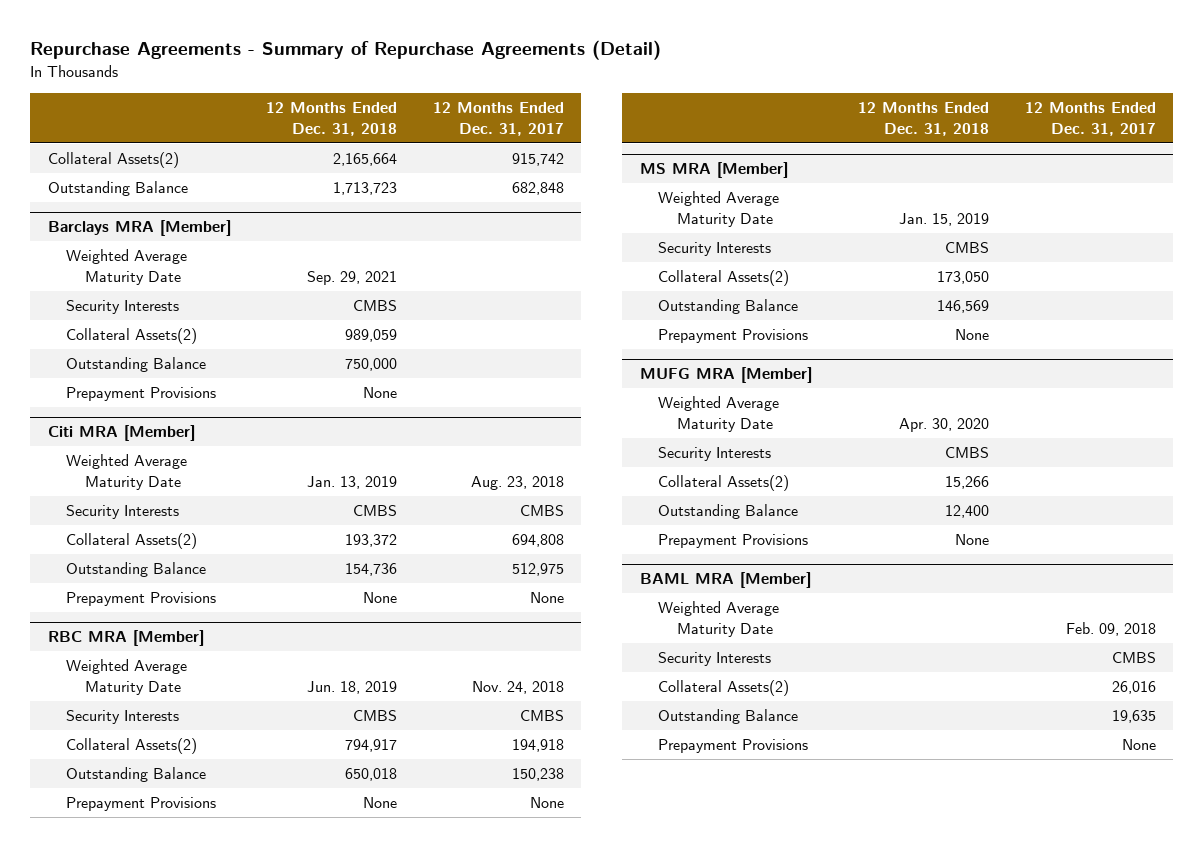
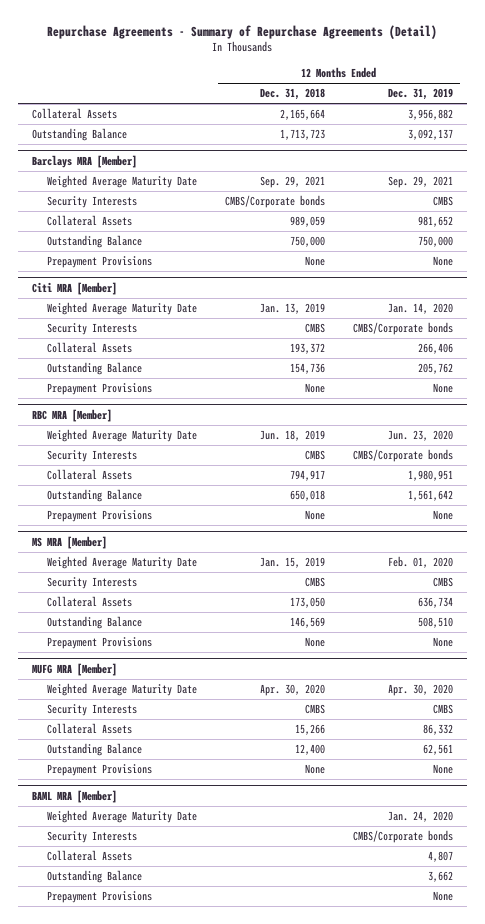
[432,102,564,136] 12 Months Ended Dec. 31, 2017 -> none
none -> [387,88,453,101] Dec. 31, 2019
[47,152,179,169] Collateral Assets(2) -> [31,108,117,120] Collateral Assets
[353,300,398,312] CMBS -> [224,195,325,209] CMBS/Corporate bonds
[66,328,198,345] Collateral Assets(2) -> [46,215,132,227] Collateral Assets
[66,533,198,550] Collateral Assets(2) -> [46,342,132,354] Collateral Assets
[66,738,198,755] Collateral Assets(2) -> [46,469,132,481] Collateral Assets
[658,270,790,287] Collateral Assets(2) -> [46,596,132,608] Collateral Assets
[658,475,790,492] Collateral Assets(2) -> [46,723,132,735] Collateral Assets
[658,680,790,697] Collateral Assets(2) -> [46,850,132,862] Collateral Assets

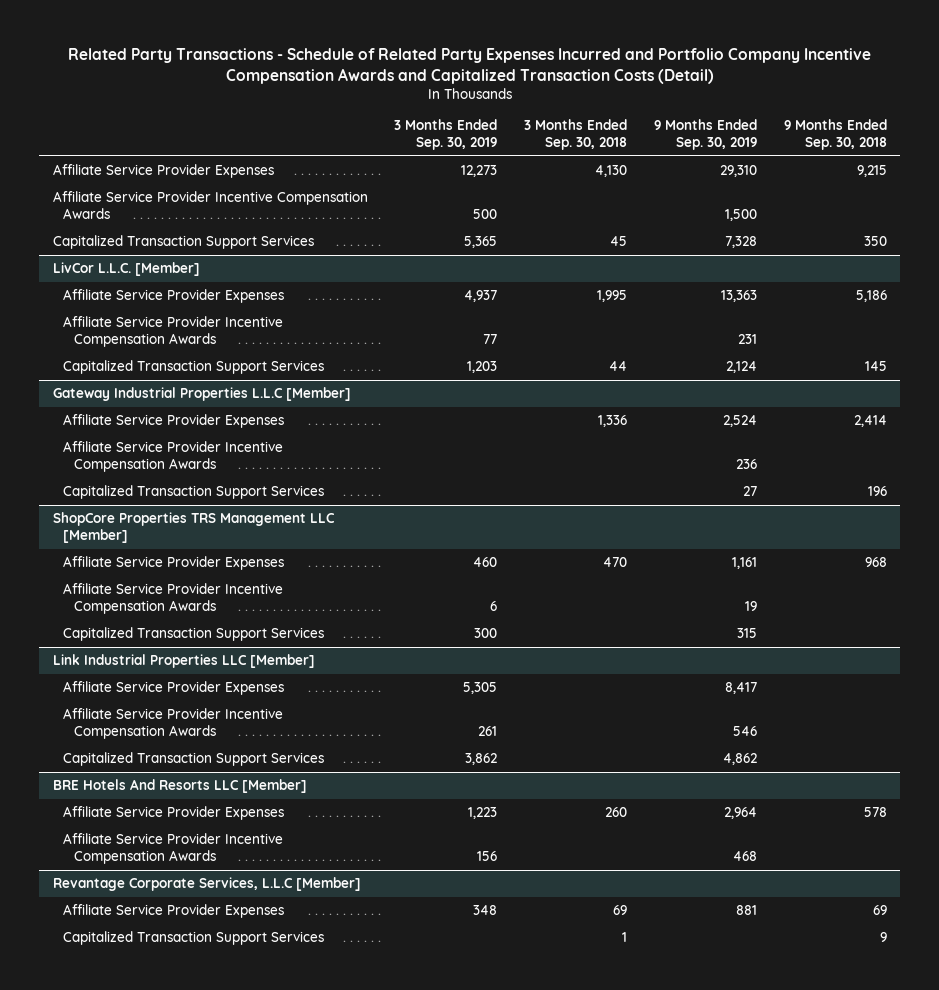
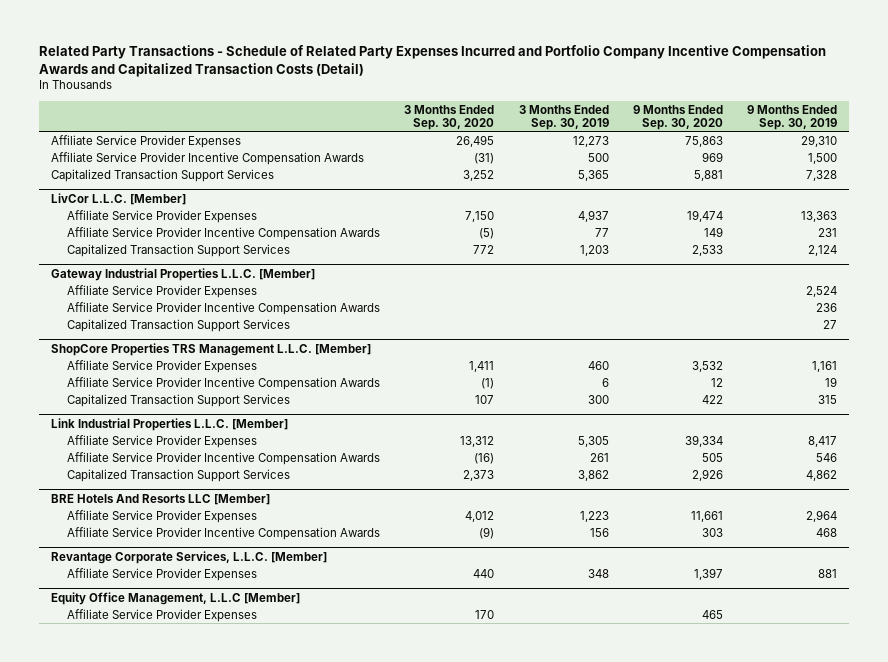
[524,119,628,151] 3 Months Ended Sep. 30, 2018 -> none
[783,119,887,151] 9 Months Ended Sep. 30, 2018 -> none
none -> [404,104,495,130] 3 Months Ended Sep. 30, 2020
none -> [632,104,723,130] 9 Months Ended Sep. 30, 2020
[52,387,351,402] Gateway Industrial Properties L.L.C [Member] -> [50,267,315,281] Gateway Industrial Properties L.L.C. [Member]
[52,512,335,544] ShopCore Properties TRS Management LLC [Member] -> [50,342,371,356] ShopCore Properties TRS Management L.L.C. [Member]
[52,654,315,669] Link Industrial Properties LLC [Member] -> [50,417,288,431] Link Industrial Properties L.L.C. [Member]
[52,877,361,892] Revantage Corporate Services, L.L.C [Member] -> [50,550,327,564] Revantage Corporate Services, L.L.C. [Member]
[63,931,325,946] Capitalized Transaction Support Services -> none
none -> [50,591,300,605] Equity Office Management, L.L.C [Member]
none -> [67,608,258,622] Affiliate Service Provider Expenses

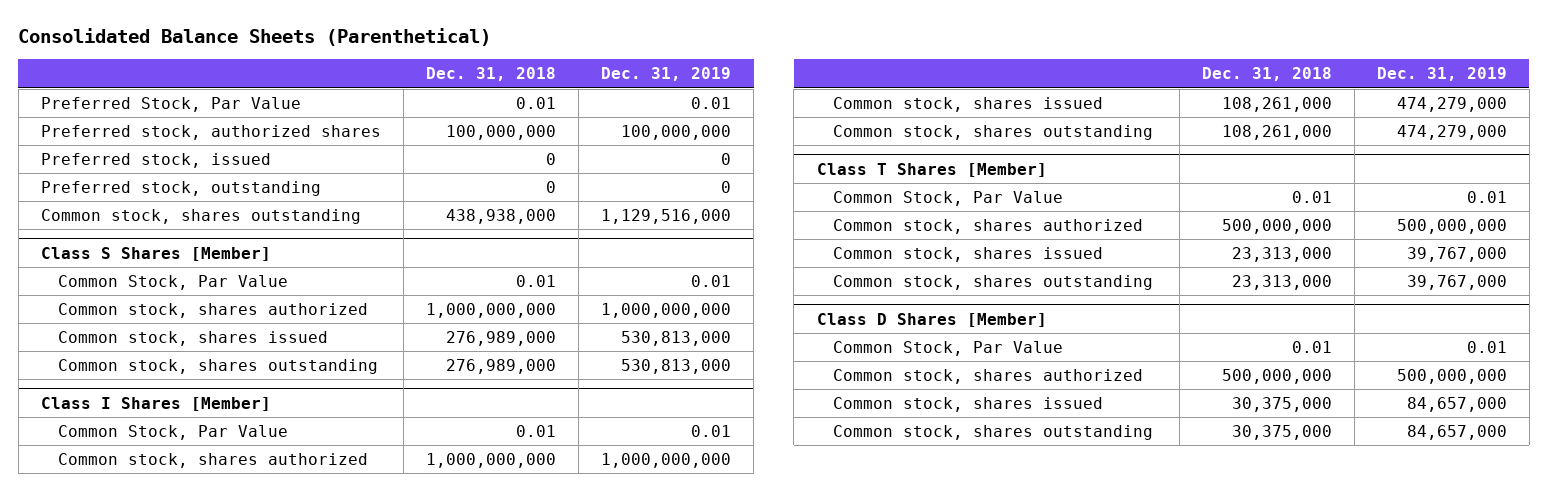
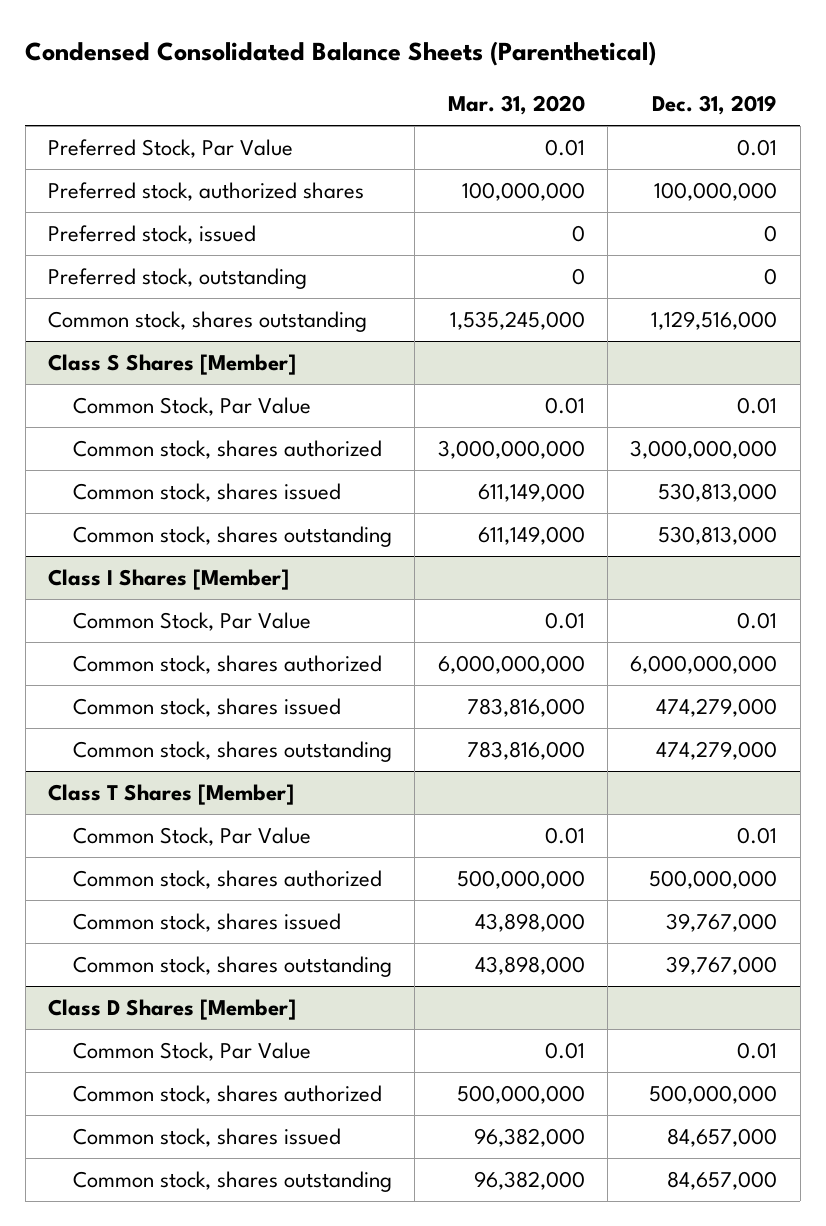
[18,28,492,47] Consolidated Balance Sheets (Parenthetical) -> [25,41,657,67] Condensed Consolidated Balance Sheets (Parenthetical)
[425,67,556,82] Dec. 31, 2018 -> none
none -> [447,95,585,116] Mar. 31, 2020
[601,303,732,319] 1,000,000,000 -> [630,439,778,459] 3,000,000,000
[601,453,732,469] 1,000,000,000 -> [630,654,778,674] 6,000,000,000

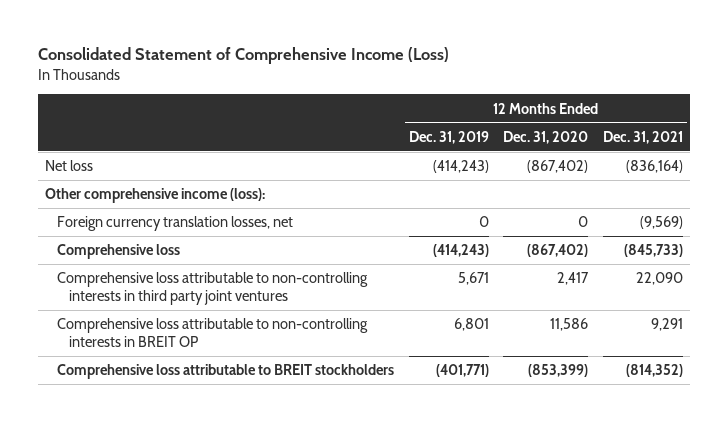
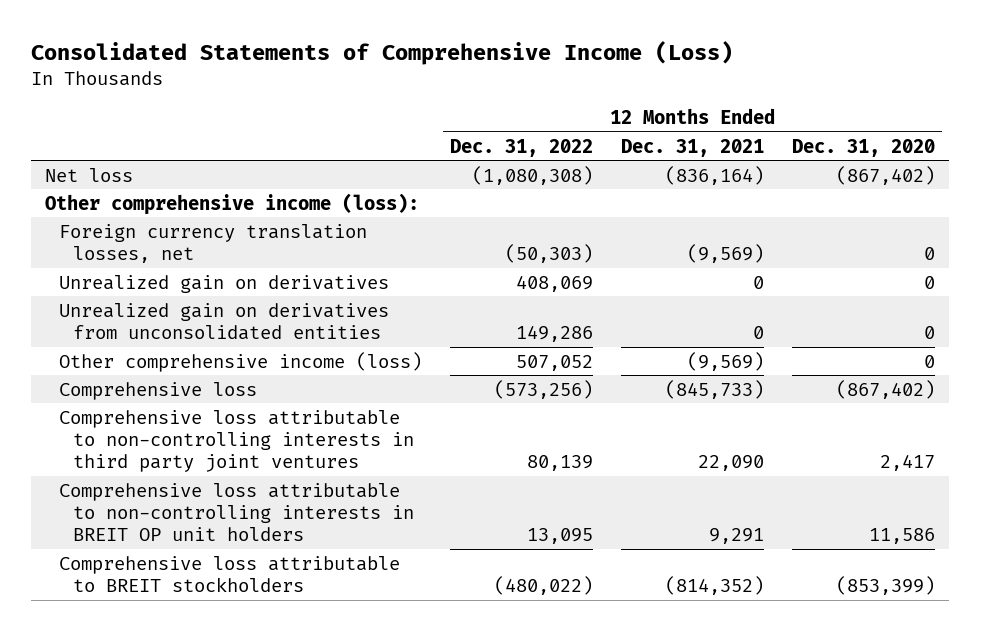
[38,47,450,65] Consolidated Statement of Comprehensive Income (Loss) -> [31,41,734,66] Consolidated Statements of Comprehensive Income (Loss)
[408,130,489,144] Dec. 31, 2019 -> none
none -> [450,138,594,157] Dec. 31, 2022
none -> [59,274,390,293] Unrealized gain on derivatives
none -> [59,302,390,340] Unrealized gain on derivatives from unconsolidated entities
none -> [59,351,423,372] Other comprehensive income (loss)
[56,318,368,347] Comprehensive loss attributable to non-controlling interests in BREIT OP -> [59,482,414,542] Comprehensive loss attributable to non-controlling interests in BREIT OP unit holders

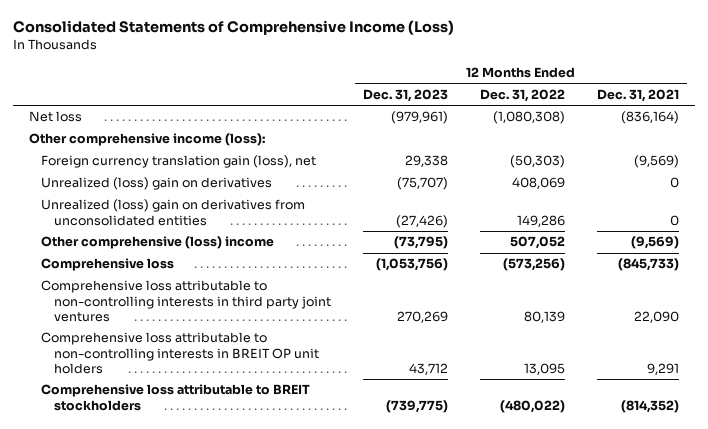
[792,138,936,157] Dec. 31, 2020 -> none
none -> [362,88,448,102] Dec. 31, 2023
[59,223,368,263] Foreign currency translation losses, net -> [41,155,317,169] Foreign currency translation gain (loss), net
[59,274,390,293] Unrealized gain on derivatives -> [41,177,273,191] Unrealized (loss) gain on derivatives
[59,302,390,340] Unrealized gain on derivatives from unconsolidated entities -> [41,199,306,226] Unrealized (loss) gain on derivatives from unconsolidated entities
[59,351,423,372] Other comprehensive income (loss) -> [41,236,275,250] Other comprehensive (loss) income

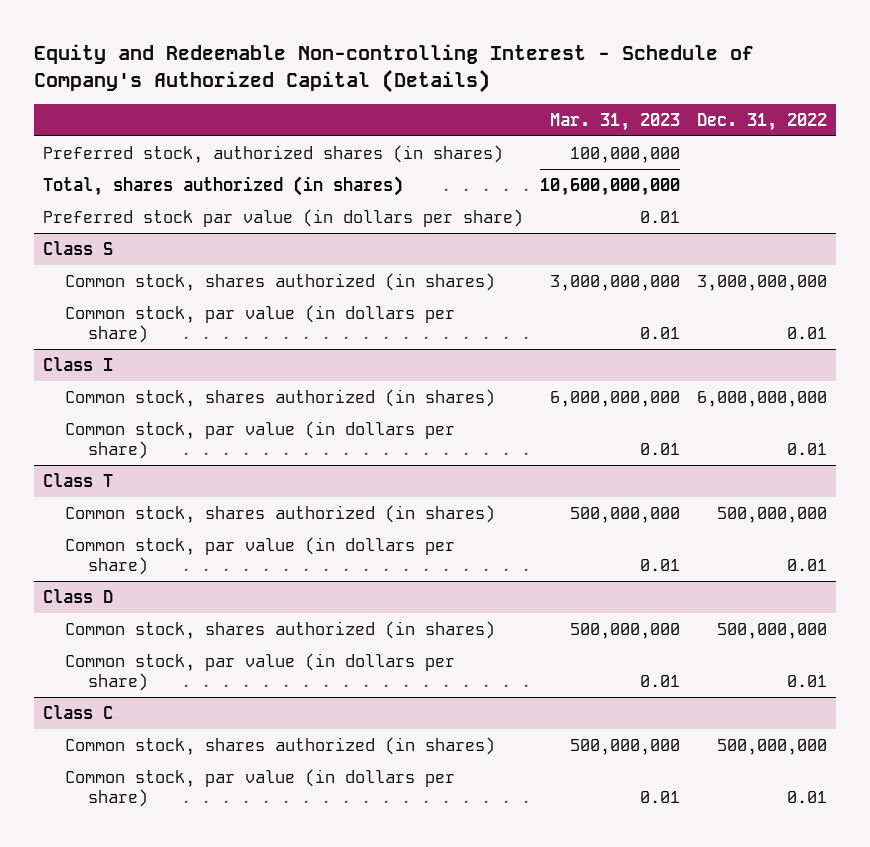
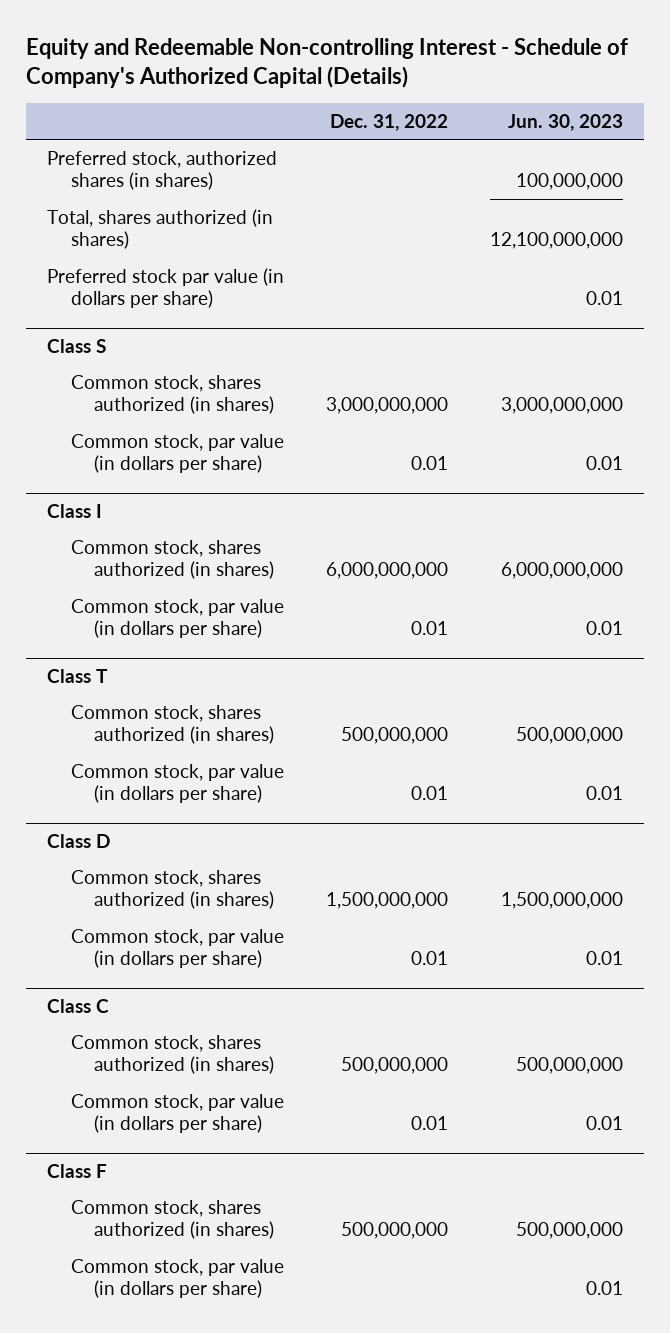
[549,112,680,131] Mar. 31, 2023 -> none
none -> [508,113,624,131] Jun. 30, 2023
[716,622,827,639] 500,000,000 -> [325,892,448,910] 1,500,000,000
none -> [46,1164,107,1179] Class F
none -> [70,1199,275,1240] Common stock, shares authorized (in shares)
none -> [70,1258,284,1299] Common stock, par value (in dollars per share)

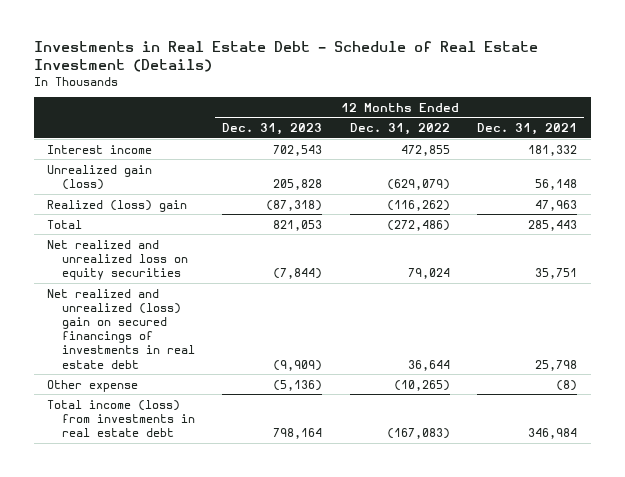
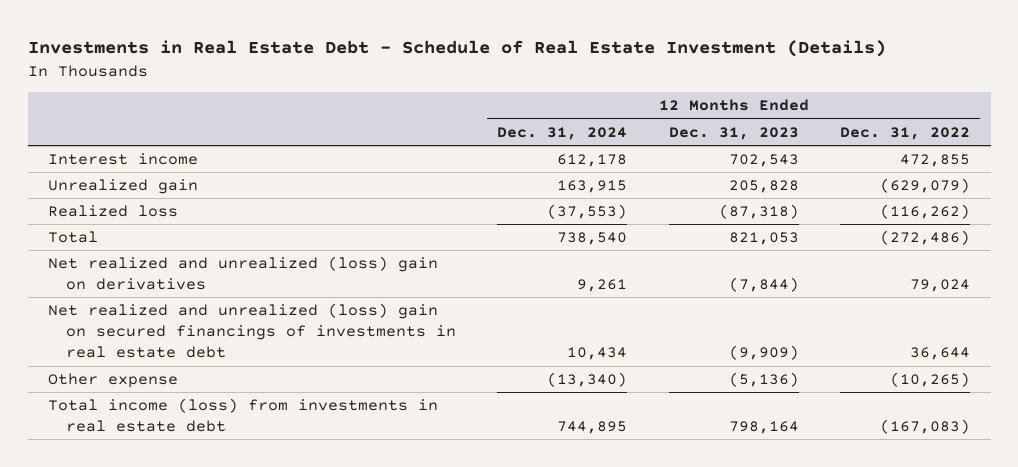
[477,123,578,136] Dec. 31, 2021 -> none
none -> [497,126,628,140] Dec. 31, 2024
[47,164,153,190] Unrealized gain (loss) -> [48,179,199,195] Unrealized gain
[47,199,188,212] Realized (loss) gain -> [48,205,179,218] Realized loss
[47,239,188,280] Net realized and unrealized loss on equity securities -> [48,256,439,291] Net realized and unrealized (loss) gain on derivatives

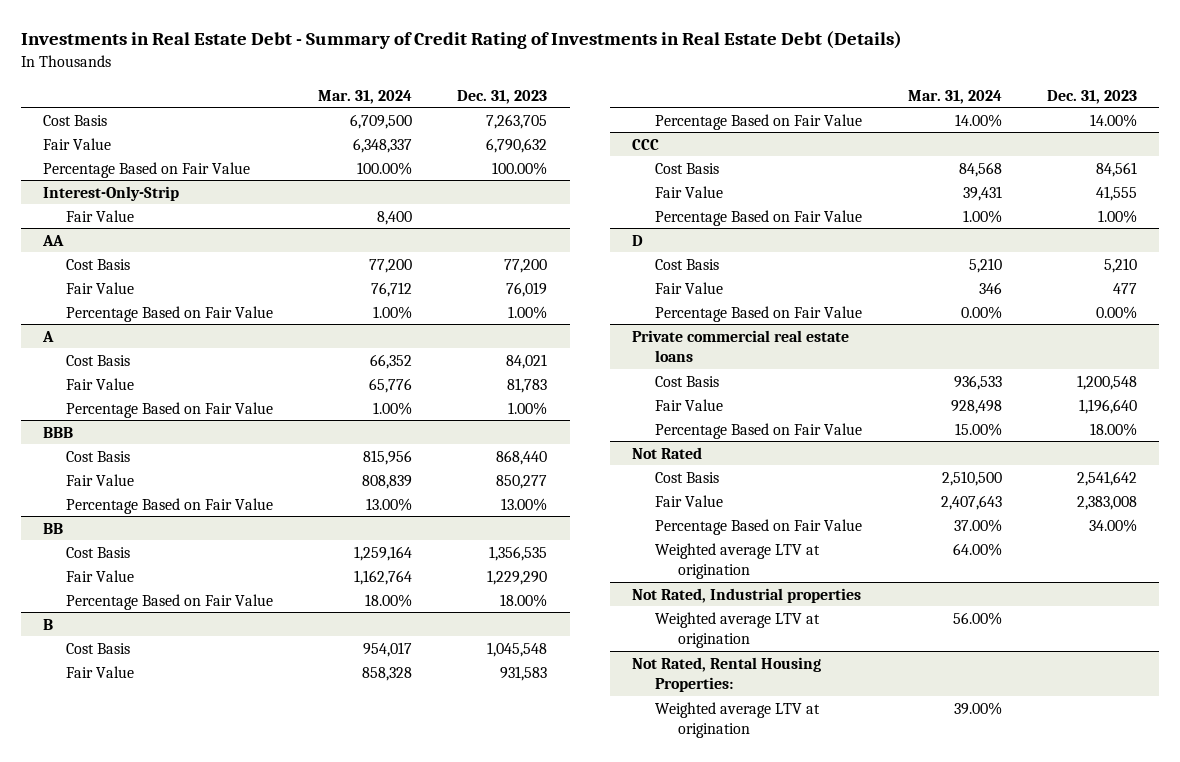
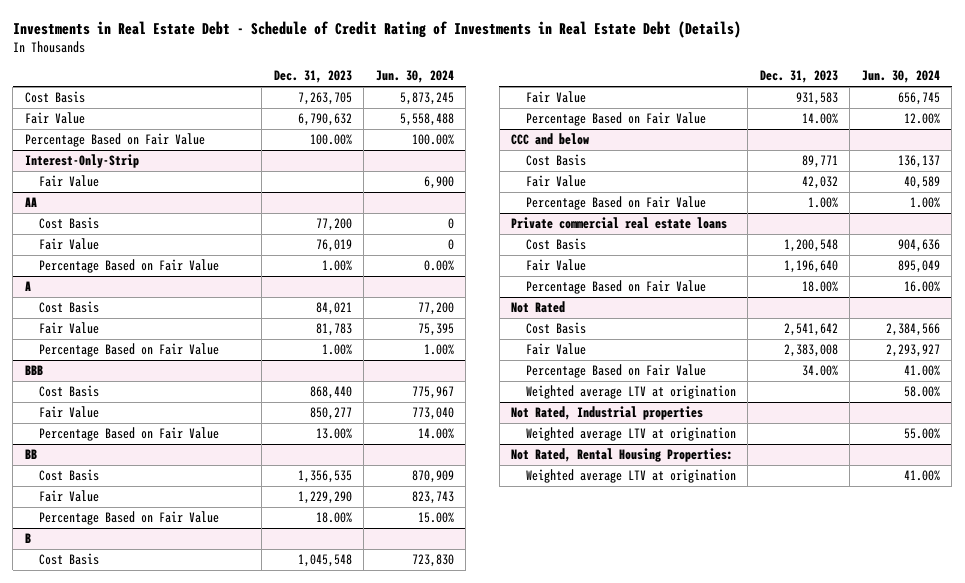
[20,31,902,50] Investments in Real Estate Debt - Summary of Credit Rating of Investments in Real Estate Debt (Details) -> [12,20,741,38] Investments in Real Estate Debt - Schedule of Credit Rating of Investments in Real Estate Debt (Details)
[318,89,413,104] Mar. 31, 2024 -> none
none -> [375,70,454,84] Jun. 30, 2024
[632,138,660,150] CCC -> none
none -> [511,133,590,146] CCC and below
[1095,161,1137,177] 84,561 -> [801,155,838,169] 89,771
[1095,185,1137,201] 41,555 -> [801,176,838,190] 42,032
[632,234,644,246] D -> none
[655,258,720,270] Cost Basis -> none
[655,281,724,294] Fair Value -> none
[655,305,863,322] Percentage Based on Fair Value -> none

